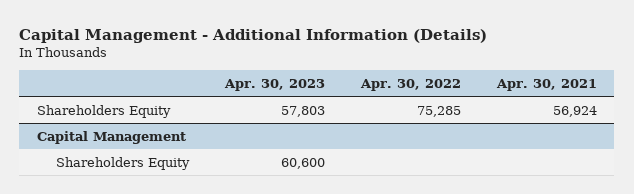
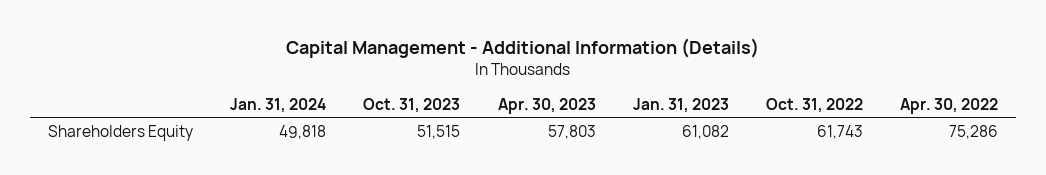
[495,79,597,92] Apr. 30, 2021 -> none
none -> [230,97,327,113] Jan. 31, 2024
none -> [363,97,461,113] Oct. 31, 2023
none -> [632,97,729,113] Jan. 31, 2023
none -> [765,97,863,113] Oct. 31, 2022
[37,130,187,144] Capital Management -> none
[56,156,191,170] Shareholders Equity -> none
[416,105,461,117] 75,285 -> [948,125,998,140] 75,286

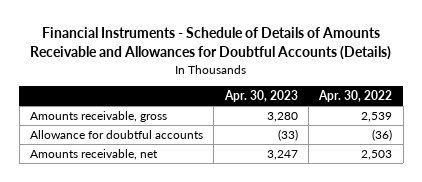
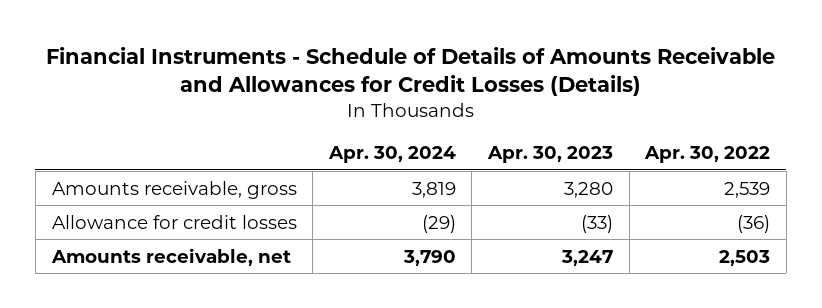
[30,27,392,61] Financial Instruments - Schedule of Details of Amounts Receivable and Allowances for Doubtful Accounts (Details) -> [45,46,775,97] Financial Instruments - Schedule of Details of Amounts Receivable and Allowances for Credit Losses (Details)
none -> [327,145,456,163] Apr. 30, 2024
[29,130,203,140] Allowance for doubtful accounts -> [51,214,297,229] Allowance for credit losses

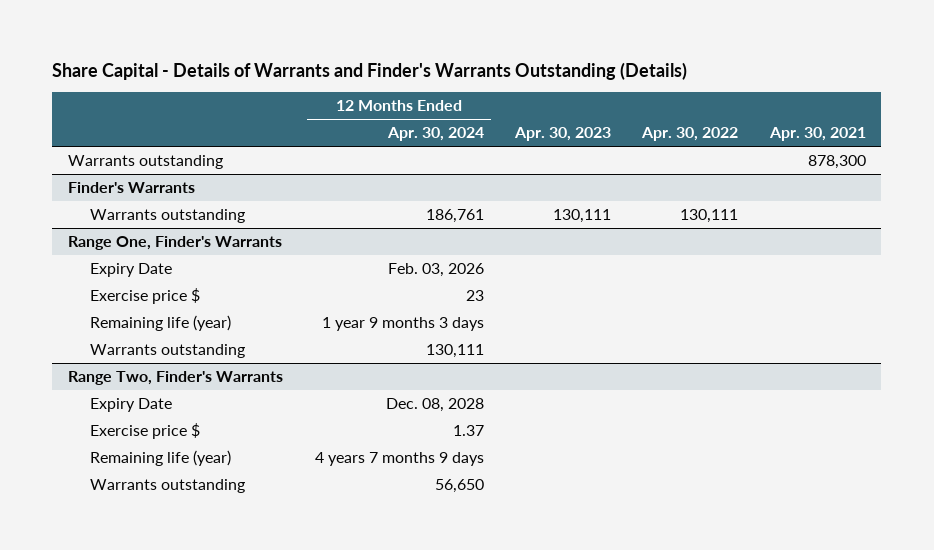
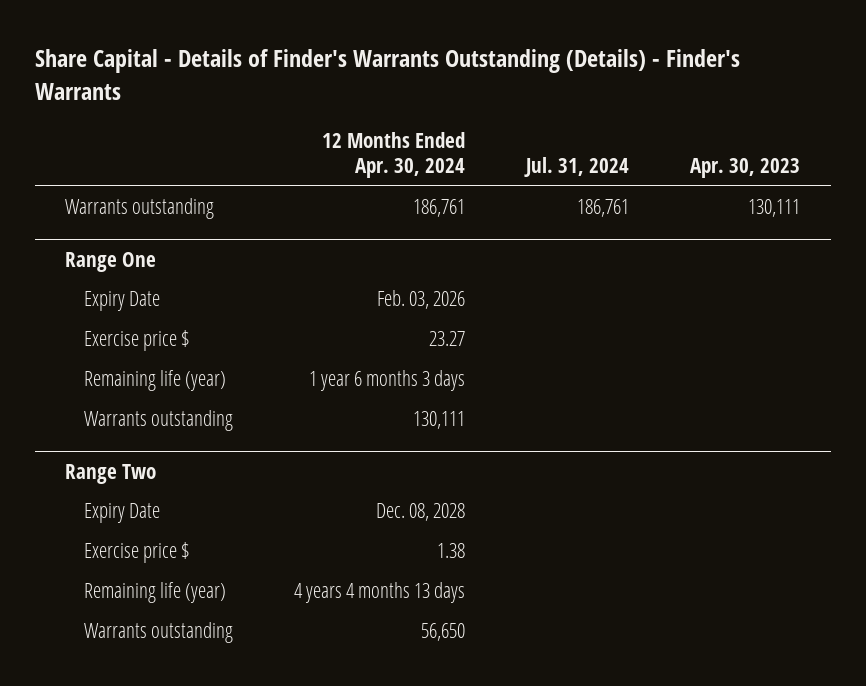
[52,61,688,80] Share Capital - Details of Warrants and Finder's Warrants Outstanding (Details) -> [34,49,740,100] Share Capital - Details of Finder's Warrants Outstanding (Details) - Finder's Warrants
[641,127,739,142] Apr. 30, 2022 -> none
[768,127,866,142] Apr. 30, 2021 -> none
none -> [524,157,630,178] Jul. 31, 2024
[68,155,224,170] Warrants outstanding -> none
[68,182,196,194] Finder's Warrants -> none
[68,236,283,251] Range One, Finder's Warrants -> none
none -> [65,252,157,273] Range One
[465,290,484,302] 23 -> [429,331,466,347] 23.27
[321,317,484,332] 1 year 9 months 3 days -> [309,370,466,392] 1 year 6 months 3 days
[68,371,284,386] Range Two, Finder's Warrants -> none
none -> [65,464,157,485] Range Two
[452,425,484,437] 1.37 -> [437,543,466,559] 1.38
[314,452,484,467] 4 years 7 months 9 days -> [294,582,466,604] 4 years 4 months 13 days

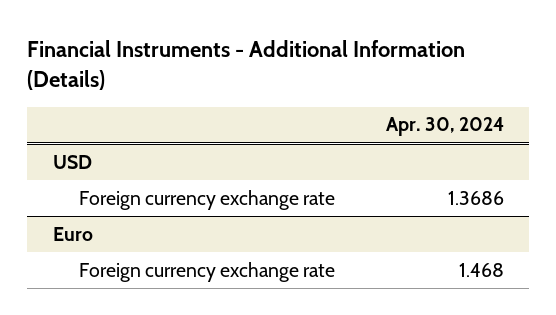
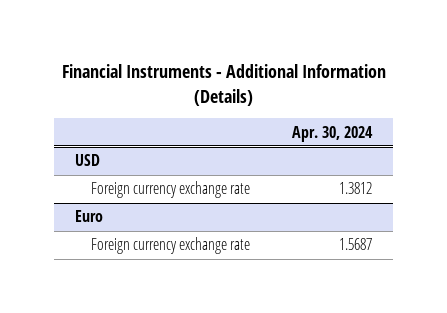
[447,190,504,205] 1.3686 -> [339,182,373,195] 1.3812
[458,262,504,277] 1.468 -> [339,238,373,251] 1.5687

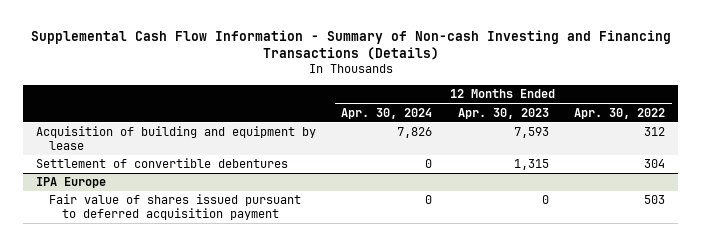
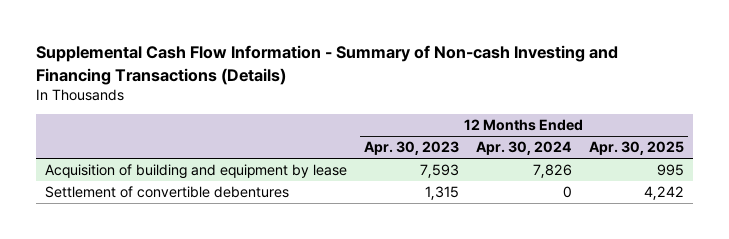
[574,107,666,119] Apr. 30, 2022 -> none
none -> [589,141,685,156] Apr. 30, 2025
[35,177,106,189] IPA Europe -> none
[48,194,301,220] Fair value of shares issued pursuant to deferred acquisition payment -> none

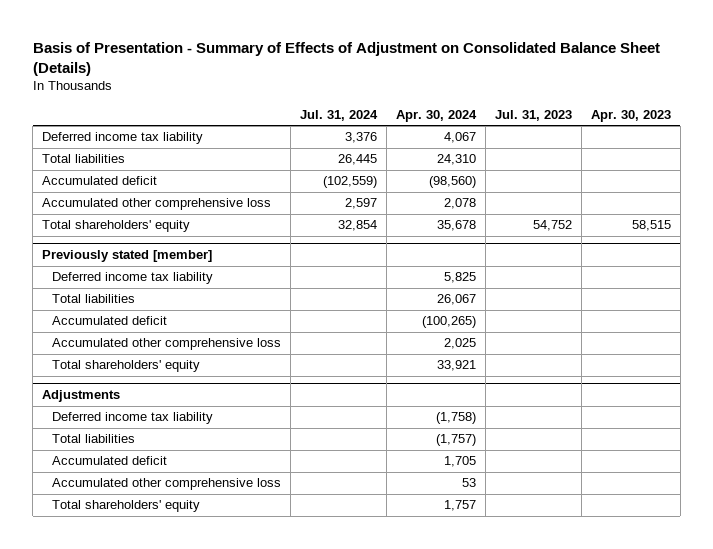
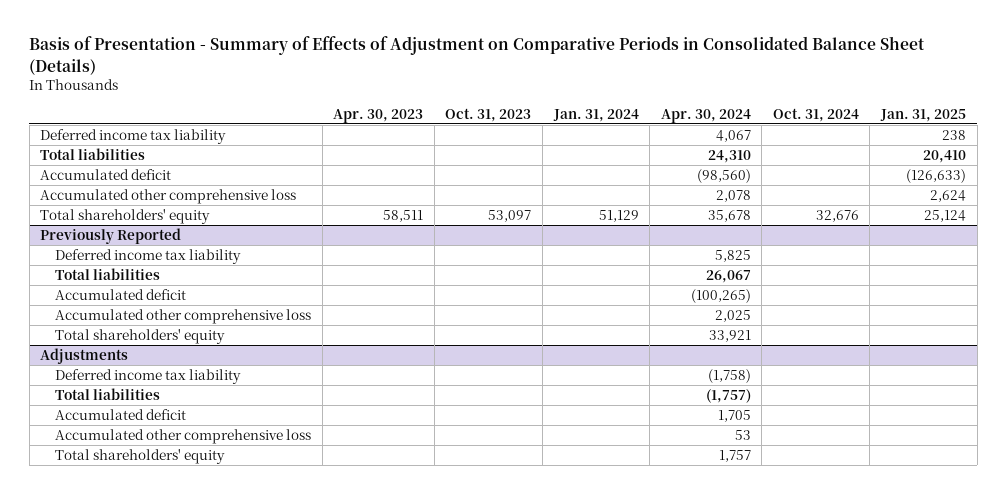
[32,41,660,76] Basis of Presentation - Summary of Effects of Adjustment on Consolidated Balance Sheet (Details) -> [29,36,926,75] Basis of Presentation - Summary of Effects of Adjustment on Comparative Periods in Consolidated Balance Sheet (Details)
[299,109,378,121] Jul. 31, 2024 -> none
[494,109,572,121] Jul. 31, 2023 -> none
none -> [445,107,532,122] Oct. 31, 2023
none -> [552,108,639,122] Jan. 31, 2024
none -> [772,107,859,122] Oct. 31, 2024
none -> [880,108,967,122] Jan. 31, 2025
[631,220,671,232] 58,515 -> [383,210,424,223] 58,511
[42,250,213,263] Previously stated [member] -> [40,228,182,245] Previously Reported

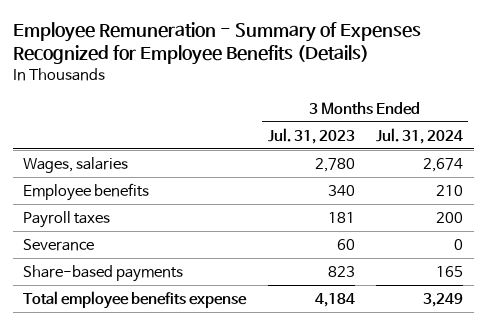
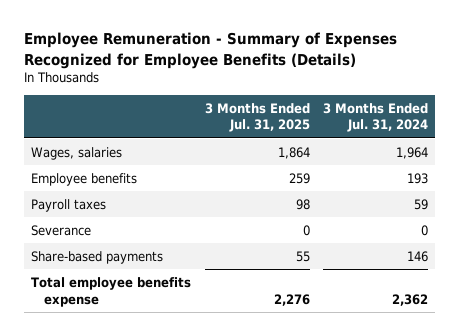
[267,127,355,144] Jul. 31, 2023 -> none
none -> [204,102,310,133] 3 Months Ended Jul. 31, 2025
[422,157,463,172] 2,674 -> [396,146,429,159] 1,964
[435,184,463,196] 210 -> [407,172,429,184] 193
[435,211,463,223] 200 -> [414,198,429,210] 59
[435,265,463,277] 165 -> [407,250,429,262] 146
[422,292,463,307] 3,249 -> [392,293,429,306] 2,362

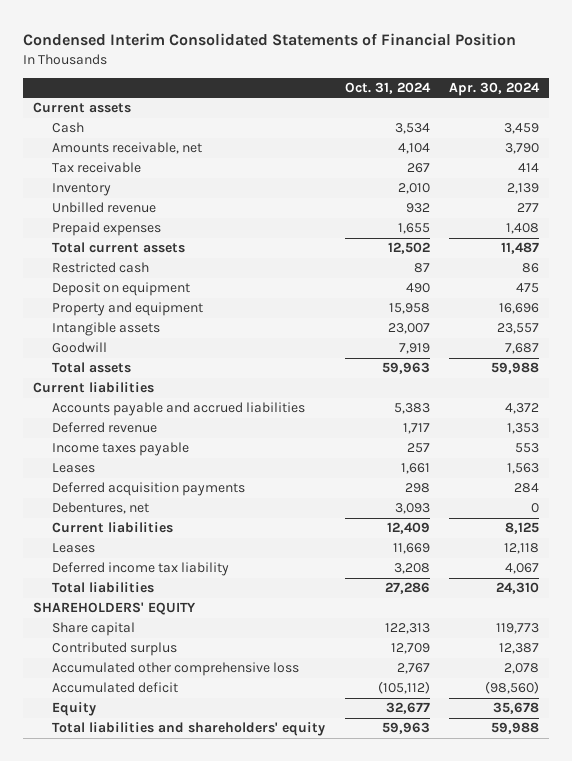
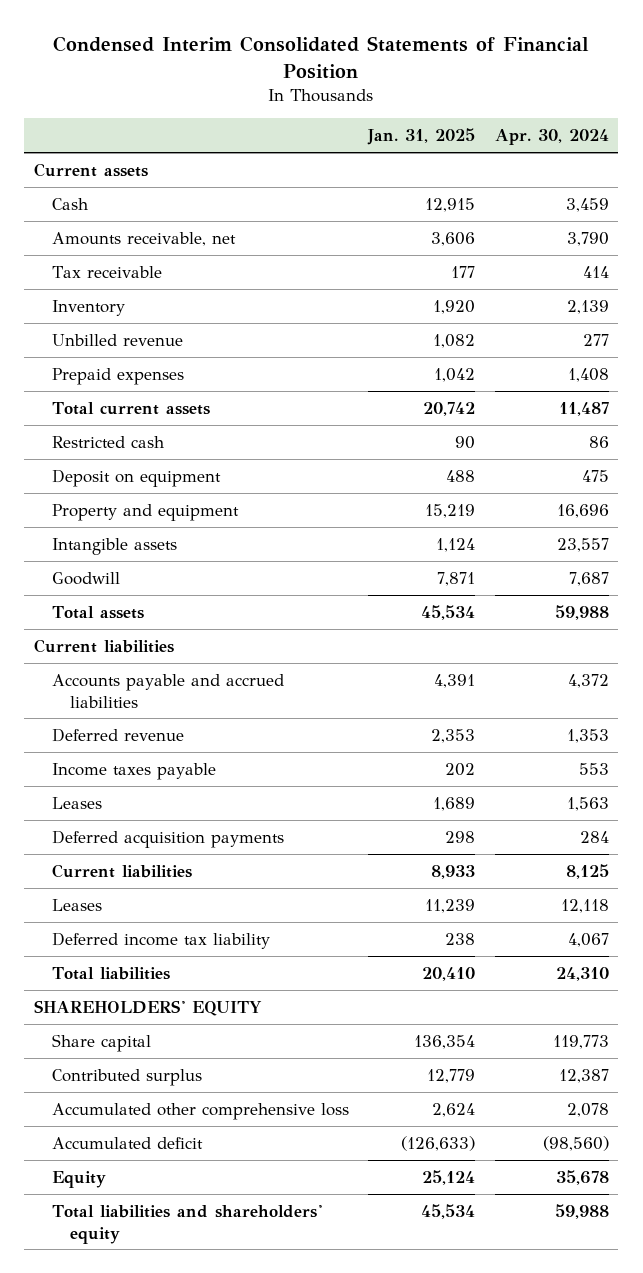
[344,81,431,94] Oct. 31, 2024 -> none
none -> [367,128,476,146] Jan. 31, 2025
[52,502,150,515] Debentures, net -> none

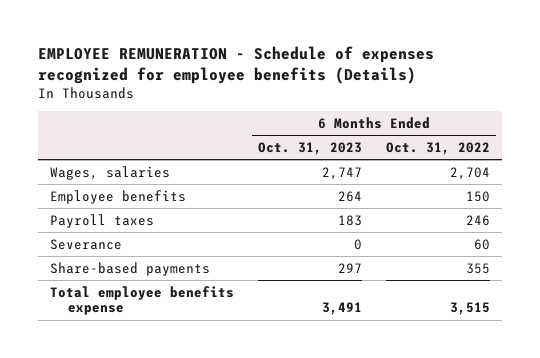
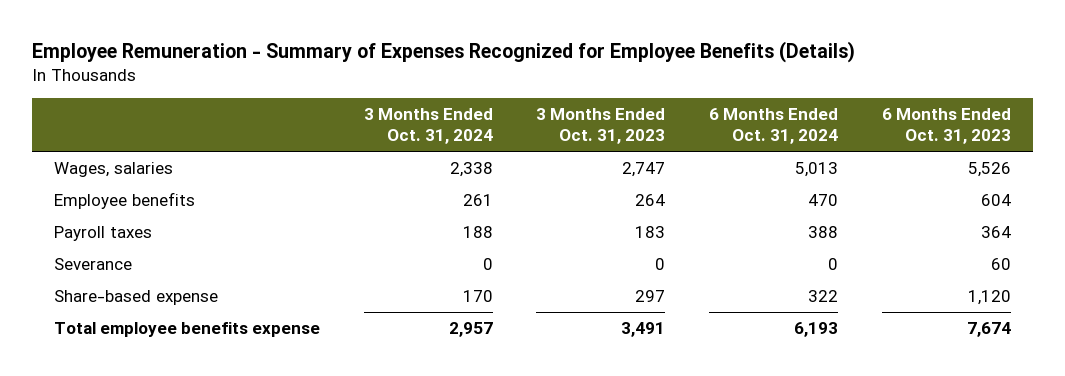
[38,45,435,84] EMPLOYEE REMUNERATION - Schedule of expenses recognized for employee benefits (Details) -> [31,41,855,64] Employee Remuneration - Summary of Expenses Recognized for Employee Benefits (Details)
[386,141,491,155] Oct. 31, 2022 -> none
none -> [363,107,493,145] 3 Months Ended Oct. 31, 2024
none -> [536,107,666,145] 3 Months Ended Oct. 31, 2023
none -> [709,107,839,145] 6 Months Ended Oct. 31, 2024
[322,166,363,180] 2,747 -> [968,161,1012,177] 5,526
[338,190,363,202] 264 -> [981,193,1012,206] 604
[338,214,363,226] 183 -> [981,225,1012,238] 364
[354,238,363,250] 0 -> [991,257,1012,270] 60
[50,261,211,276] Share-based payments -> [53,289,218,305] Share-based expense
[338,262,363,273] 297 -> [968,289,1012,305] 1,120
[322,302,363,316] 3,491 -> [967,321,1012,337] 7,674

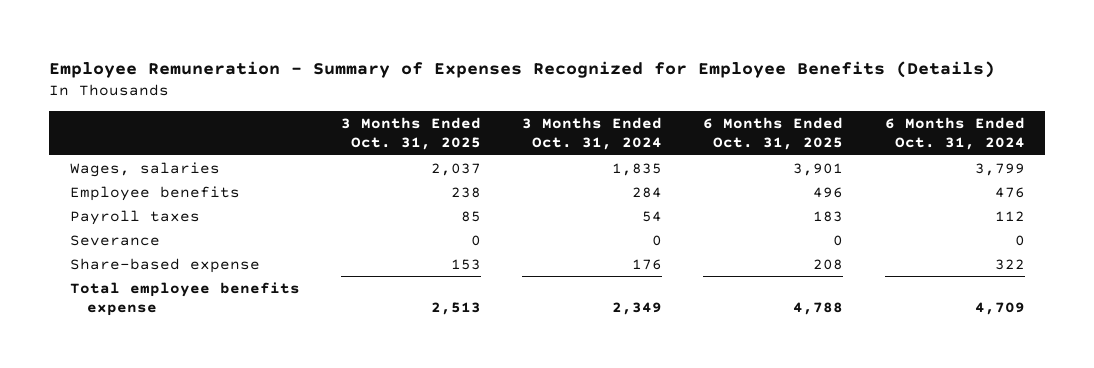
[536,107,666,145] 3 Months Ended Oct. 31, 2023 -> none
[882,107,1012,145] 6 Months Ended Oct. 31, 2023 -> none
none -> [340,117,481,151] 3 Months Ended Oct. 31, 2025
none -> [703,117,844,151] 6 Months Ended Oct. 31, 2025
[449,161,493,177] 2,338 -> [612,162,663,176] 1,835
[795,161,839,177] 5,013 -> [974,162,1025,176] 3,799
[462,193,493,206] 261 -> [632,186,663,198] 284
[808,193,839,206] 470 -> [994,186,1025,198] 476
[462,225,493,238] 188 -> [642,210,663,222] 54
[808,225,839,238] 388 -> [994,210,1025,221] 112
[462,289,493,302] 170 -> [632,258,663,270] 176
[448,321,493,337] 2,957 -> [612,302,663,316] 2,349
[794,321,839,337] 6,193 -> [974,302,1025,316] 4,709

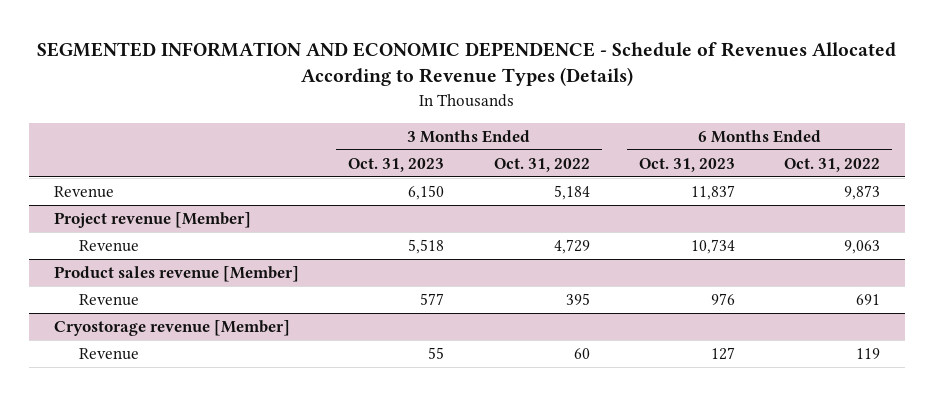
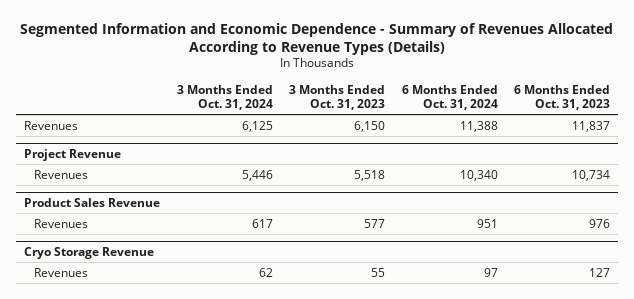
[37,41,897,87] SEGMENTED INFORMATION AND ECONOMIC DEPENDENCE - Schedule of Revenues Allocated According to Revenue Types (Details) -> [20,22,614,55] Segmented Information and Economic Dependence - Summary of Revenues Allocated According to Revenue Types (Details)
[493,157,590,172] Oct. 31, 2022 -> none
[784,157,881,172] Oct. 31, 2022 -> none
none -> [176,84,273,110] 3 Months Ended Oct. 31, 2024
none -> [401,84,498,110] 6 Months Ended Oct. 31, 2024
[53,186,114,199] Revenue -> [24,120,79,130] Revenues
[53,212,251,229] Project revenue [Member] -> [24,148,122,161] Project Revenue
[78,240,139,253] Revenue -> [33,169,88,179] Revenues
[53,266,299,283] Product sales revenue [Member] -> [24,197,161,207] Product Sales Revenue
[78,294,139,307] Revenue -> [33,218,88,228] Revenues
[53,320,290,337] Cryostorage revenue [Member] -> [24,246,155,259] Cryo Storage Revenue
[78,348,139,361] Revenue -> [33,267,88,277] Revenues

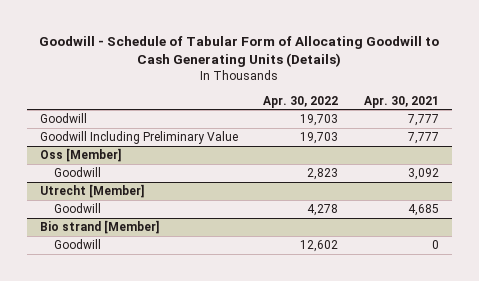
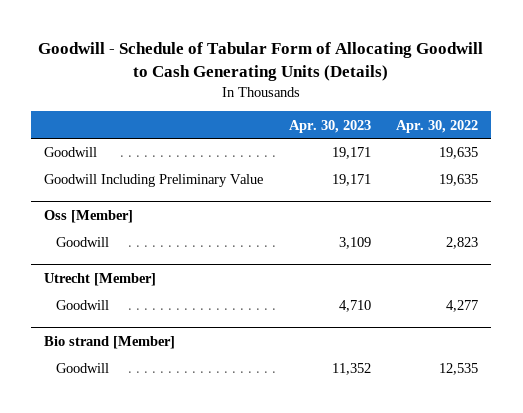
[363,95,439,108] Apr. 30, 2021 -> none
none -> [288,119,371,133] Apr. 30, 2023
[300,114,339,127] 19,703 -> [439,147,479,160] 19,635
[300,132,339,145] 19,703 -> [439,174,479,187] 19,635
[307,204,339,217] 4,278 -> [446,300,479,313] 4,277
[300,240,339,253] 12,602 -> [439,363,479,376] 12,535

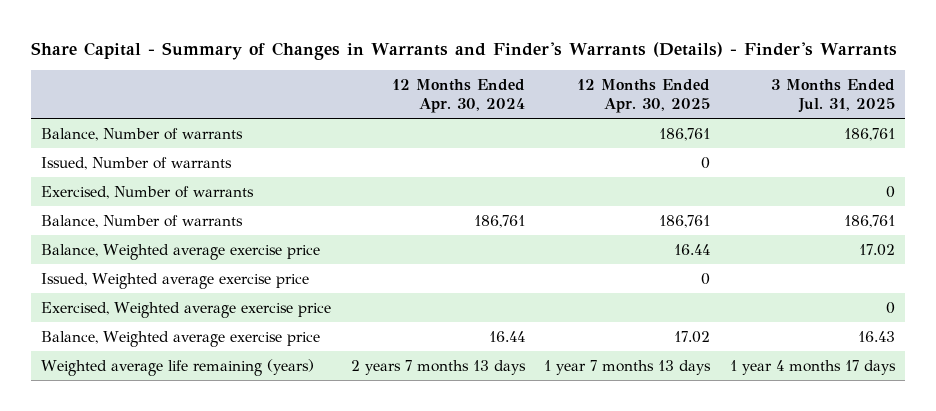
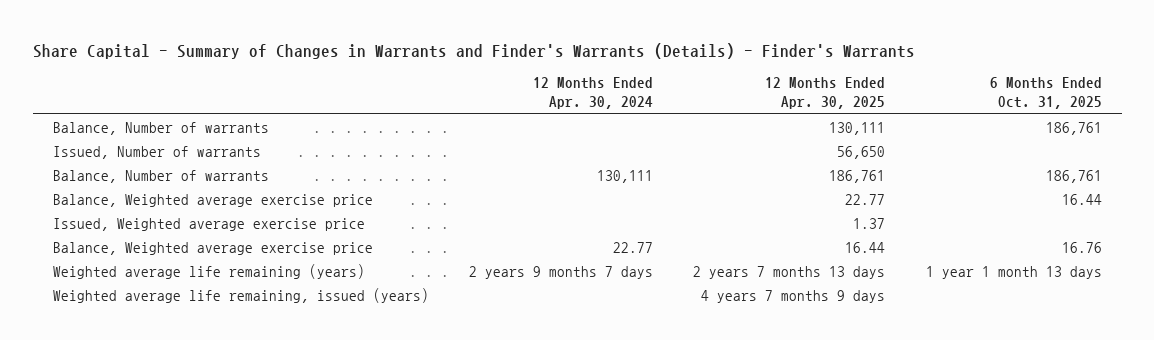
[770,79,895,113] 3 Months Ended Jul. 31, 2025 -> none
none -> [989,77,1102,110] 6 Months Ended Oct. 31, 2025
[40,185,254,199] Exercised, Number of warrants -> none
[40,301,331,318] Exercised, Weighted average exercise price -> none
[659,127,711,141] 186,761 -> [829,121,886,135] 130,111
[701,156,711,169] 0 -> [837,145,886,159] 56,650
[473,214,525,228] 186,761 -> [597,169,654,183] 130,111
[674,243,711,255] 16.44 -> [845,193,886,205] 22.77
[701,272,711,285] 0 -> [853,217,886,229] 1.37
[488,330,525,342] 16.44 -> [613,241,654,253] 22.77
[674,330,711,343] 17.02 -> [845,241,886,253] 16.44
[350,359,526,375] 2 years 7 months 13 days -> [469,265,654,279] 2 years 9 months 7 days
[544,359,712,375] 1 year 7 months 13 days -> [693,265,886,279] 2 years 7 months 13 days
none -> [52,287,429,303] Weighted average life remaining, issued (years)

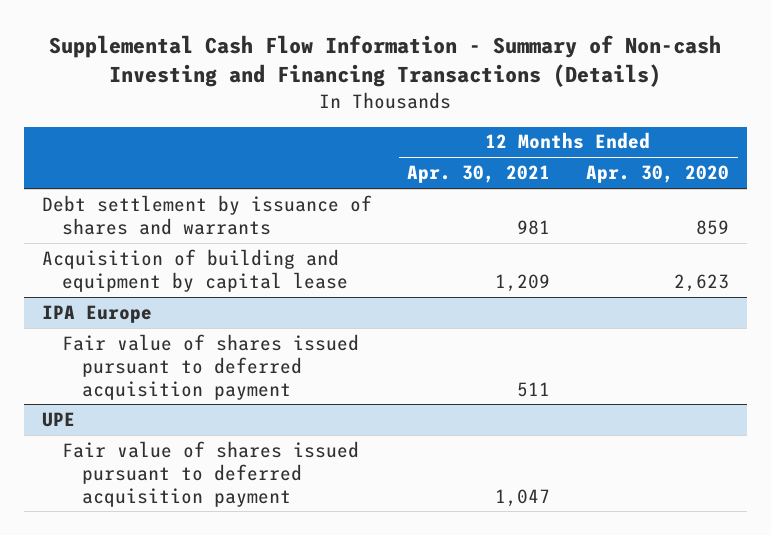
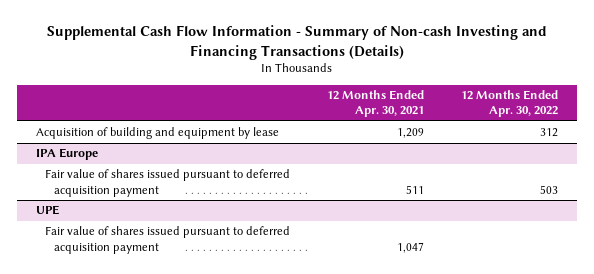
[585,165,729,184] Apr. 30, 2020 -> none
none -> [461,90,559,118] 12 Months Ended Apr. 30, 2022
[41,194,372,235] Debt settlement by issuance of shares and warrants -> none
[41,248,348,292] Acquisition of building and equipment by capital lease -> [35,127,279,140] Acquisition of building and equipment by lease

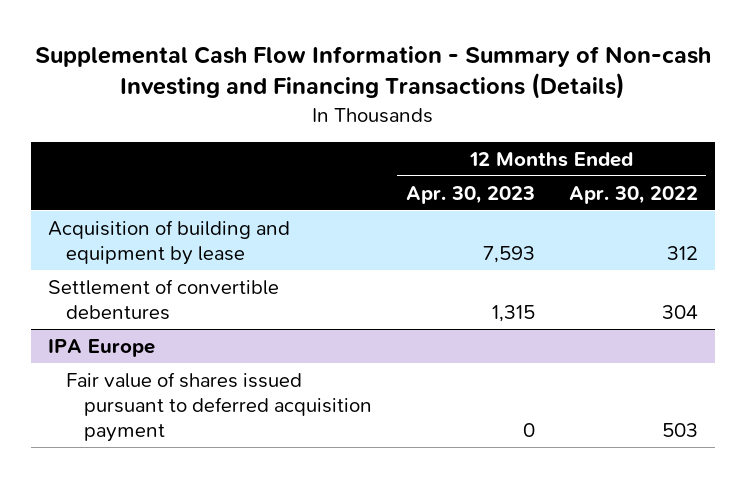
[327,90,425,118] 12 Months Ended Apr. 30, 2021 -> none
none -> [405,185,535,204] Apr. 30, 2023
none -> [47,278,279,320] Settlement of convertible debentures
[35,205,59,216] UPE -> none
[44,226,290,254] Fair value of shares issued pursuant to deferred acquisition payment -> none

